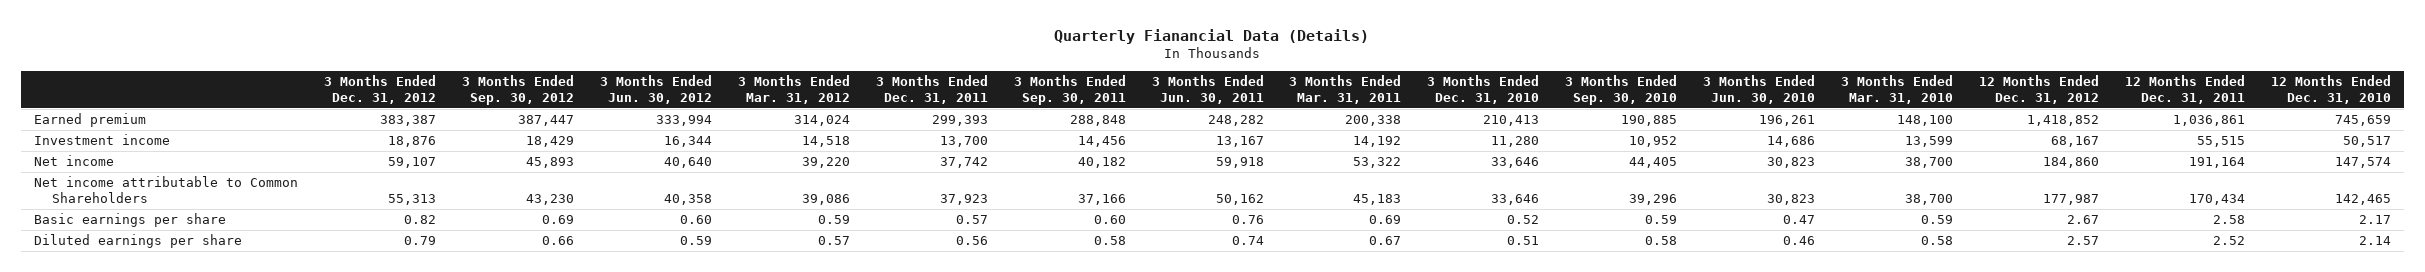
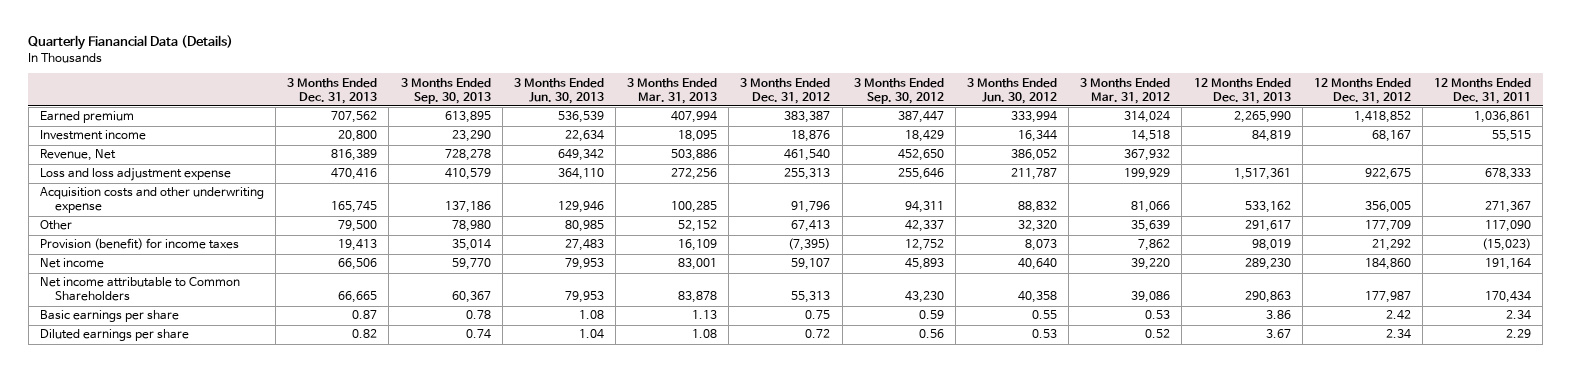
[875,75,988,104] 3 Months Ended Dec. 31, 2011 -> none
[1013,75,1126,105] 3 Months Ended Sep. 30, 2011 -> none
[1151,75,1264,104] 3 Months Ended Jun. 30, 2011 -> none
[1289,75,1402,104] 3 Months Ended Mar. 31, 2011 -> none
[1427,75,1540,104] 3 Months Ended Dec. 31, 2010 -> none
[1565,75,1678,105] 3 Months Ended Sep. 30, 2010 -> none
[1703,75,1816,104] 3 Months Ended Jun. 30, 2010 -> none
[1841,75,1954,104] 3 Months Ended Mar. 31, 2010 -> none
[2270,75,2391,104] 12 Months Ended Dec. 31, 2010 -> none
none -> [287,77,378,104] 3 Months Ended Dec. 31, 2013
none -> [400,77,491,104] 3 Months Ended Sep. 30, 2013
none -> [513,77,604,104] 3 Months Ended Jun. 30, 2013
none -> [627,77,718,104] 3 Months Ended Mar. 31, 2013
none -> [1193,77,1291,104] 12 Months Ended Dec. 31, 2013
none -> [39,149,116,162] Revenue, Net
none -> [39,168,231,182] Loss and loss adjustment expense
none -> [39,187,264,214] Acquisition costs and other underwriting expense
none -> [39,220,72,231] Other
none -> [39,238,239,251] Provision (benefit) for income taxes
[403,215,436,225] 0.82 -> [805,310,831,320] 0.75
[541,215,574,225] 0.69 -> [918,310,944,320] 0.59
[679,215,712,225] 0.60 -> [1032,310,1058,320] 0.55
[817,215,850,225] 0.59 -> [1145,310,1171,320] 0.53
[2067,215,2100,225] 2.67 -> [1385,310,1411,321] 2.42
[2213,215,2246,225] 2.58 -> [1506,310,1532,321] 2.34
[403,236,436,246] 0.79 -> [805,329,831,339] 0.72
[541,236,574,246] 0.66 -> [918,329,944,339] 0.56
[679,236,712,246] 0.59 -> [1032,329,1058,339] 0.53
[817,236,850,246] 0.57 -> [1145,329,1171,339] 0.52
[2067,236,2100,246] 2.57 -> [1385,329,1411,340] 2.34
[2213,236,2246,246] 2.52 -> [1506,329,1532,339] 2.29

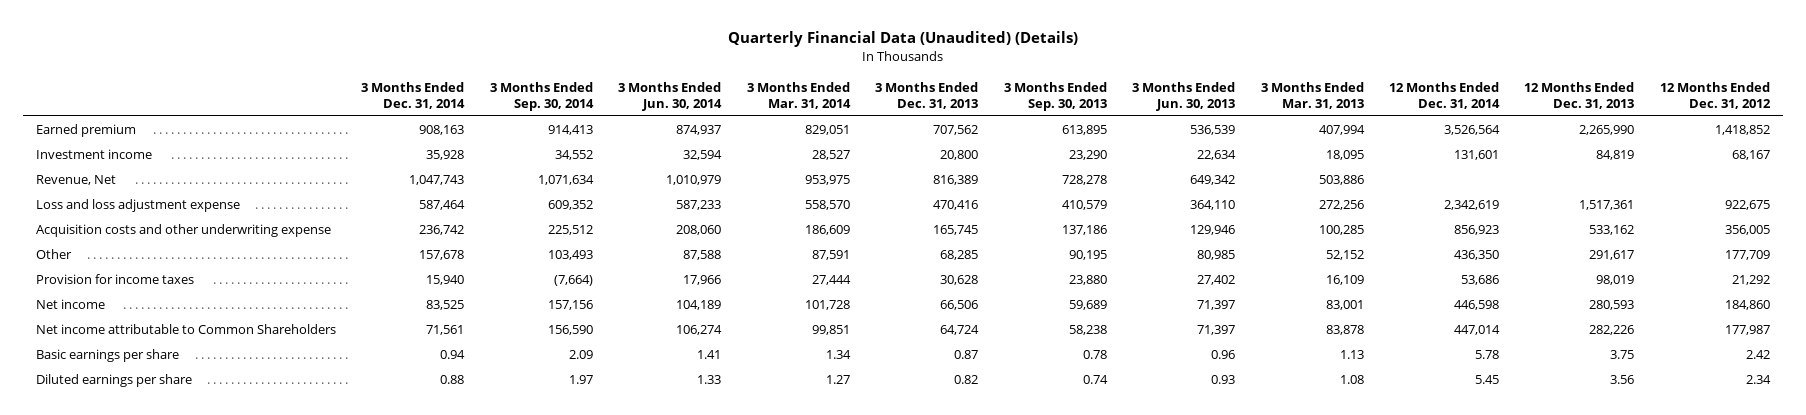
[28,35,234,51] Quarterly Fianancial Data (Details) -> [727,31,1078,48] Quarterly Financial Data (Unaudited) (Details)
[740,77,831,104] 3 Months Ended Dec. 31, 2012 -> none
[853,77,944,104] 3 Months Ended Sep. 30, 2012 -> none
[967,77,1058,104] 3 Months Ended Jun. 30, 2012 -> none
[1080,77,1171,104] 3 Months Ended Mar. 31, 2012 -> none
[1434,77,1532,104] 12 Months Ended Dec. 31, 2011 -> none
none -> [361,81,466,109] 3 Months Ended Dec. 31, 2014
none -> [489,81,594,111] 3 Months Ended Sep. 30, 2014
none -> [618,81,723,111] 3 Months Ended Jun. 30, 2014
none -> [746,81,851,109] 3 Months Ended Mar. 31, 2014
none -> [1388,81,1500,109] 12 Months Ended Dec. 31, 2014
[338,220,378,233] 79,500 -> [940,250,979,261] 68,285
[451,220,491,233] 78,980 -> [1068,250,1107,261] 90,195
[39,238,239,251] Provision (benefit) for income taxes -> [35,274,194,285] Provision for income taxes
[338,239,378,252] 19,413 -> [940,275,979,286] 30,628
[451,239,491,252] 35,014 -> [1068,275,1107,286] 23,880
[564,239,604,252] 27,483 -> [1197,275,1236,286] 27,402
[451,258,491,271] 59,770 -> [1068,300,1107,311] 59,689
[564,258,604,271] 79,953 -> [1197,300,1236,311] 71,397
[1244,258,1291,271] 289,230 -> [1589,300,1635,311] 280,593
[338,291,378,304] 66,665 -> [940,325,980,336] 64,724
[451,291,491,304] 60,367 -> [1068,325,1107,336] 58,238
[564,291,604,304] 79,953 -> [1197,325,1236,336] 71,397
[1244,291,1291,304] 290,863 -> [1589,325,1635,336] 282,226
[578,310,604,320] 1.08 -> [1211,350,1236,360] 0.96
[1265,310,1291,320] 3.86 -> [1610,350,1635,360] 3.75
[578,329,604,340] 1.04 -> [1211,375,1236,385] 0.93
[1265,329,1291,339] 3.67 -> [1610,375,1635,385] 3.56

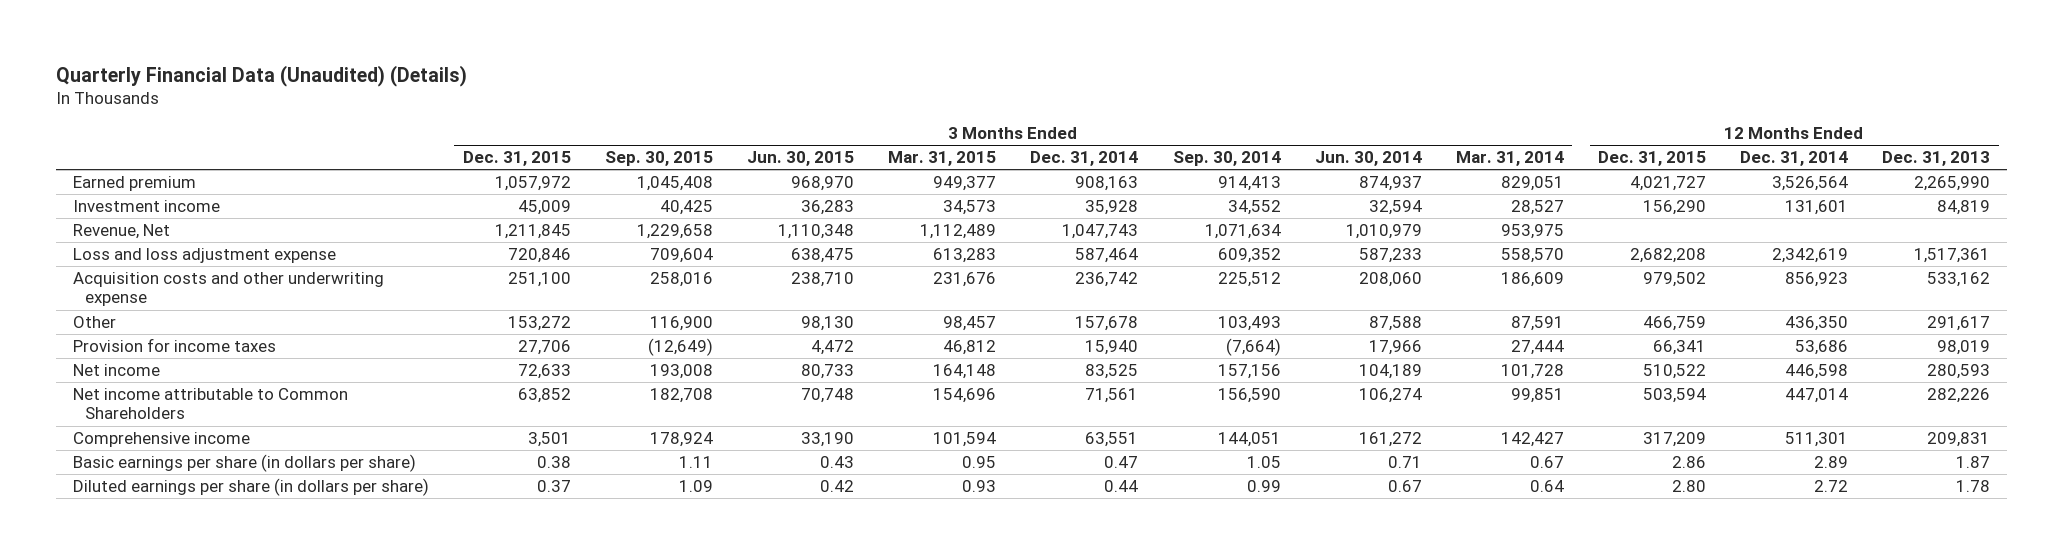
[875,81,979,109] 3 Months Ended Dec. 31, 2013 -> none
[1003,81,1107,111] 3 Months Ended Sep. 30, 2013 -> none
[1132,81,1236,111] 3 Months Ended Jun. 30, 2013 -> none
[1260,81,1364,109] 3 Months Ended Mar. 31, 2013 -> none
[1659,81,1771,109] 12 Months Ended Dec. 31, 2012 -> none
none -> [462,151,571,167] Dec. 31, 2015
none -> [604,151,713,167] Sep. 30, 2015
none -> [747,151,855,167] Jun. 30, 2015
none -> [888,151,997,167] Mar. 31, 2015
none -> [1598,151,1707,167] Dec. 31, 2015
none -> [72,432,250,448] Comprehensive income
[35,349,179,363] Basic earnings per share -> [72,454,416,473] Basic earnings per share (in dollars per share)
[440,350,466,360] 0.94 -> [1104,456,1139,469] 0.47
[568,350,593,360] 2.09 -> [1246,456,1281,469] 1.05
[697,350,722,360] 1.41 -> [1387,456,1422,469] 0.71
[825,350,851,360] 1.34 -> [1529,456,1564,469] 0.67
[1474,350,1499,360] 5.78 -> [1814,456,1849,469] 2.89
[1610,350,1635,360] 3.75 -> [1956,456,1991,469] 1.87
[35,374,192,388] Diluted earnings per share -> [72,478,429,497] Diluted earnings per share (in dollars per share)
[440,375,465,385] 0.88 -> [1104,480,1139,493] 0.44
[568,375,593,385] 1.97 -> [1246,480,1281,493] 0.99
[697,375,722,385] 1.33 -> [1387,480,1422,493] 0.67
[825,375,850,385] 1.27 -> [1529,480,1564,493] 0.64
[1474,375,1499,385] 5.45 -> [1814,480,1849,493] 2.72
[1610,375,1635,385] 3.56 -> [1956,480,1991,493] 1.78

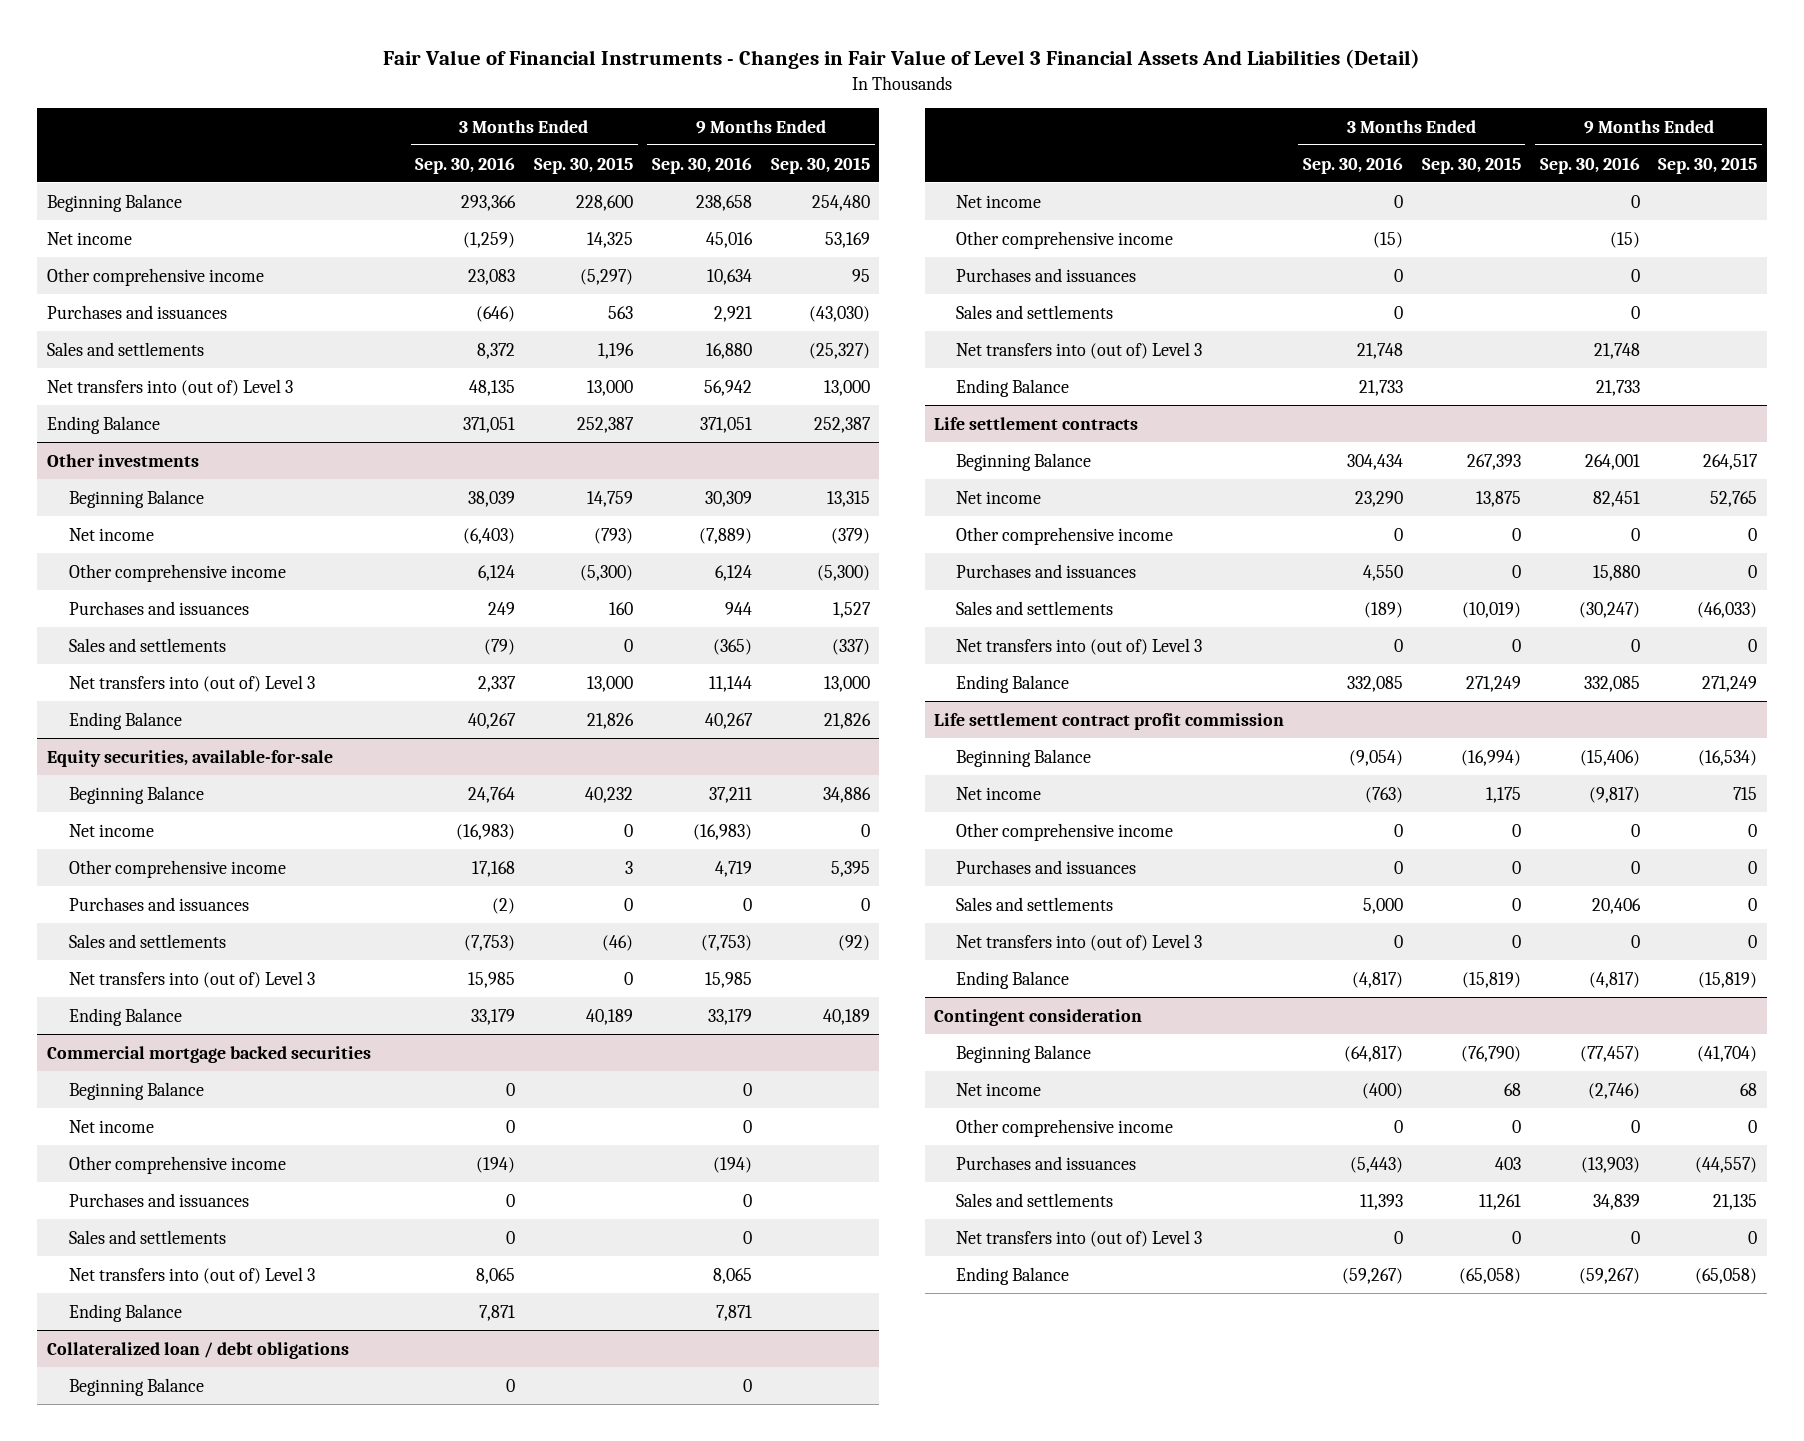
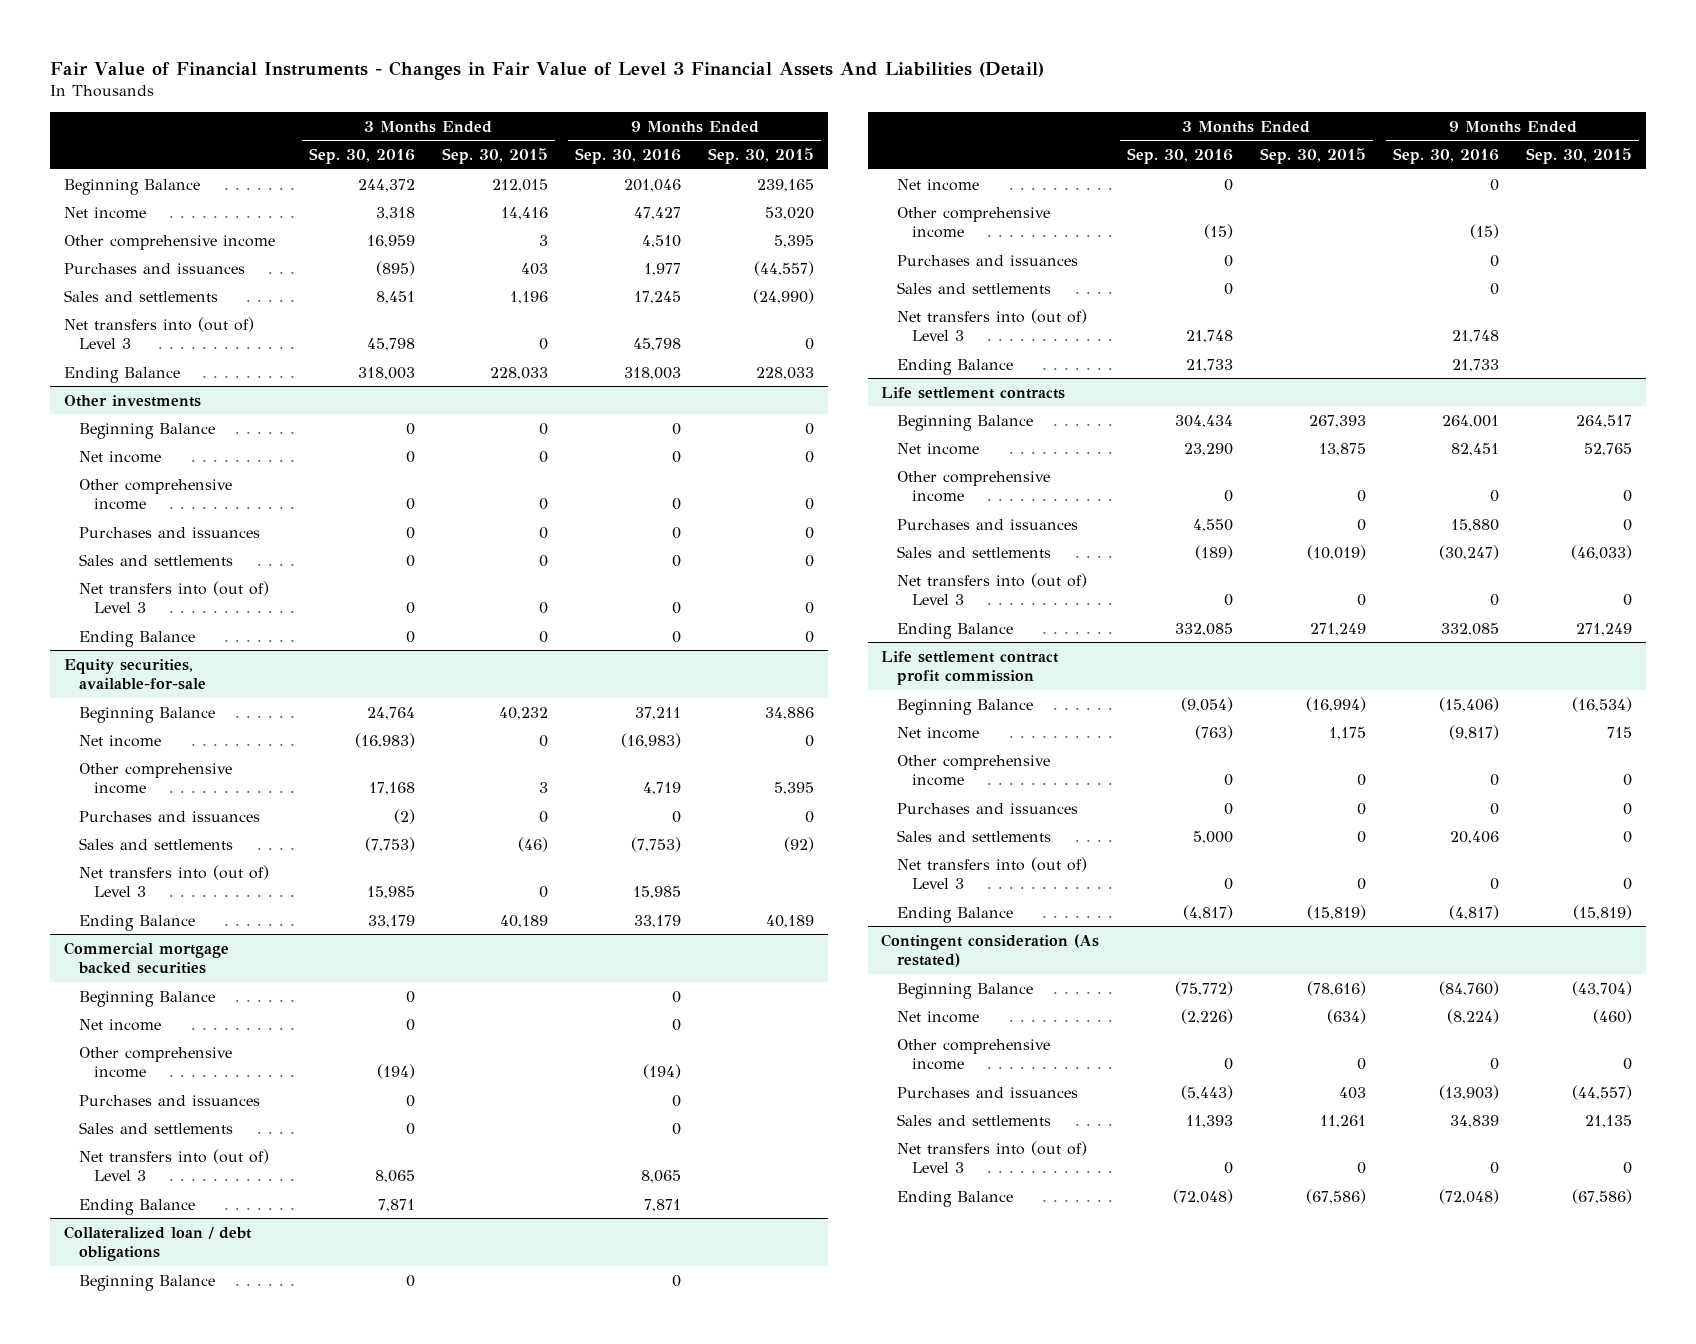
[461,194,517,211] 293,366 -> [357,178,415,192] 244,372
[576,194,634,211] 228,600 -> [491,178,548,192] 212,015
[696,194,753,211] 238,658 -> [624,178,682,192] 201,046
[811,194,870,211] 254,480 -> [757,178,815,192] 239,165
[463,231,516,248] (1,259) -> [375,206,415,220] 3,318
[587,231,634,248] 14,325 -> [500,206,548,220] 14,416
[706,231,754,248] 45,016 -> [634,206,682,220] 47,427
[824,231,870,248] 53,169 -> [765,206,815,220] 53,020
[468,268,516,285] 23,083 -> [366,234,415,248] 16,959
[580,268,634,285] (5,297) -> [538,234,548,246] 3
[707,268,753,285] 10,634 -> [642,234,682,248] 4,510
[851,268,870,282] 95 -> [774,234,815,248] 5,395
[476,305,516,322] (646) -> [375,260,415,276] (895)
[608,305,634,319] 563 -> [520,262,548,275] 403
[714,305,753,322] 2,921 -> [644,262,682,276] 1,977
[808,305,870,322] (43,030) -> [754,260,815,276] (44,557)
[477,342,516,359] 8,372 -> [375,290,415,304] 8,451
[706,342,753,359] 16,880 -> [634,290,682,304] 17,245
[808,342,870,359] (25,327) -> [753,288,815,304] (24,990)
[469,379,516,396] 48,135 -> [366,337,415,351] 45,798
[587,379,634,396] 13,000 -> [538,337,548,350] 0
[704,379,753,396] 56,942 -> [633,337,682,351] 45,798
[823,379,870,396] 13,000 -> [805,337,815,350] 0
[463,416,516,433] 371,051 -> [357,366,415,380] 318,003
[577,416,635,433] 252,387 -> [489,366,548,380] 228,033
[700,416,753,433] 371,051 -> [624,366,682,380] 318,003
[813,416,871,433] 252,387 -> [756,366,815,380] 228,033
[468,490,516,507] 38,039 -> [405,422,415,435] 0
[587,490,634,507] 14,759 -> [538,422,548,435] 0
[705,490,753,507] 30,309 -> [672,422,682,435] 0
[826,490,870,507] 13,315 -> [805,422,815,435] 0
[463,527,516,544] (6,403) -> [405,450,415,463] 0
[594,527,634,544] (793) -> [538,450,548,463] 0
[699,527,753,544] (7,889) -> [672,450,682,463] 0
[830,527,870,544] (379) -> [805,450,815,463] 0
[478,564,516,581] 6,124 -> [405,497,415,510] 0
[580,564,634,581] (5,300) -> [538,497,548,510] 0
[715,564,753,581] 6,124 -> [672,497,682,510] 0
[816,564,870,581] (5,300) -> [805,497,815,510] 0
[488,601,516,615] 249 -> [405,526,415,539] 0
[609,601,634,615] 160 -> [538,526,548,539] 0
[725,601,753,615] 944 -> [672,526,682,539] 0
[832,601,871,618] 1,527 -> [805,526,815,539] 0
[484,638,516,655] (79) -> [405,554,415,567] 0
[713,638,753,655] (365) -> [672,554,682,567] 0
[831,638,870,655] (337) -> [805,554,815,567] 0
[478,675,517,692] 2,337 -> [405,601,415,614] 0
[587,675,634,692] 13,000 -> [538,601,548,614] 0
[709,675,753,692] 11,144 -> [672,601,682,614] 0
[823,675,870,692] 13,000 -> [805,601,815,614] 0
[468,712,517,729] 40,267 -> [405,630,415,643] 0
[587,712,635,729] 21,826 -> [538,630,548,643] 0
[705,712,754,729] 40,267 -> [672,630,682,643] 0
[823,712,871,729] 21,826 -> [805,630,815,643] 0
[934,1008,1143,1026] Contingent consideration -> [881,933,1100,967] Contingent consideration (As restated)
[1343,1045,1403,1062] (64,817) -> [1174,980,1233,996] (75,772)
[1460,1045,1521,1062] (76,790) -> [1306,980,1366,996] (78,616)
[1579,1045,1640,1062] (77,457) -> [1439,980,1500,996] (84,760)
[1697,1045,1758,1062] (41,704) -> [1572,980,1633,996] (43,704)
[1361,1082,1403,1099] (400) -> [1180,1008,1233,1024] (2,226)
[1503,1082,1521,1096] 68 -> [1326,1008,1366,1024] (634)
[1587,1082,1640,1099] (2,746) -> [1447,1008,1500,1024] (8,224)
[1740,1082,1758,1096] 68 -> [1593,1008,1633,1024] (460)
[1341,1267,1403,1284] (59,267) -> [1172,1188,1233,1204] (72,048)
[1458,1267,1521,1284] (65,058) -> [1305,1188,1366,1204] (67,586)
[1578,1267,1640,1284] (59,267) -> [1439,1188,1500,1204] (72,048)
[1695,1267,1758,1284] (65,058) -> [1572,1188,1633,1204] (67,586)

